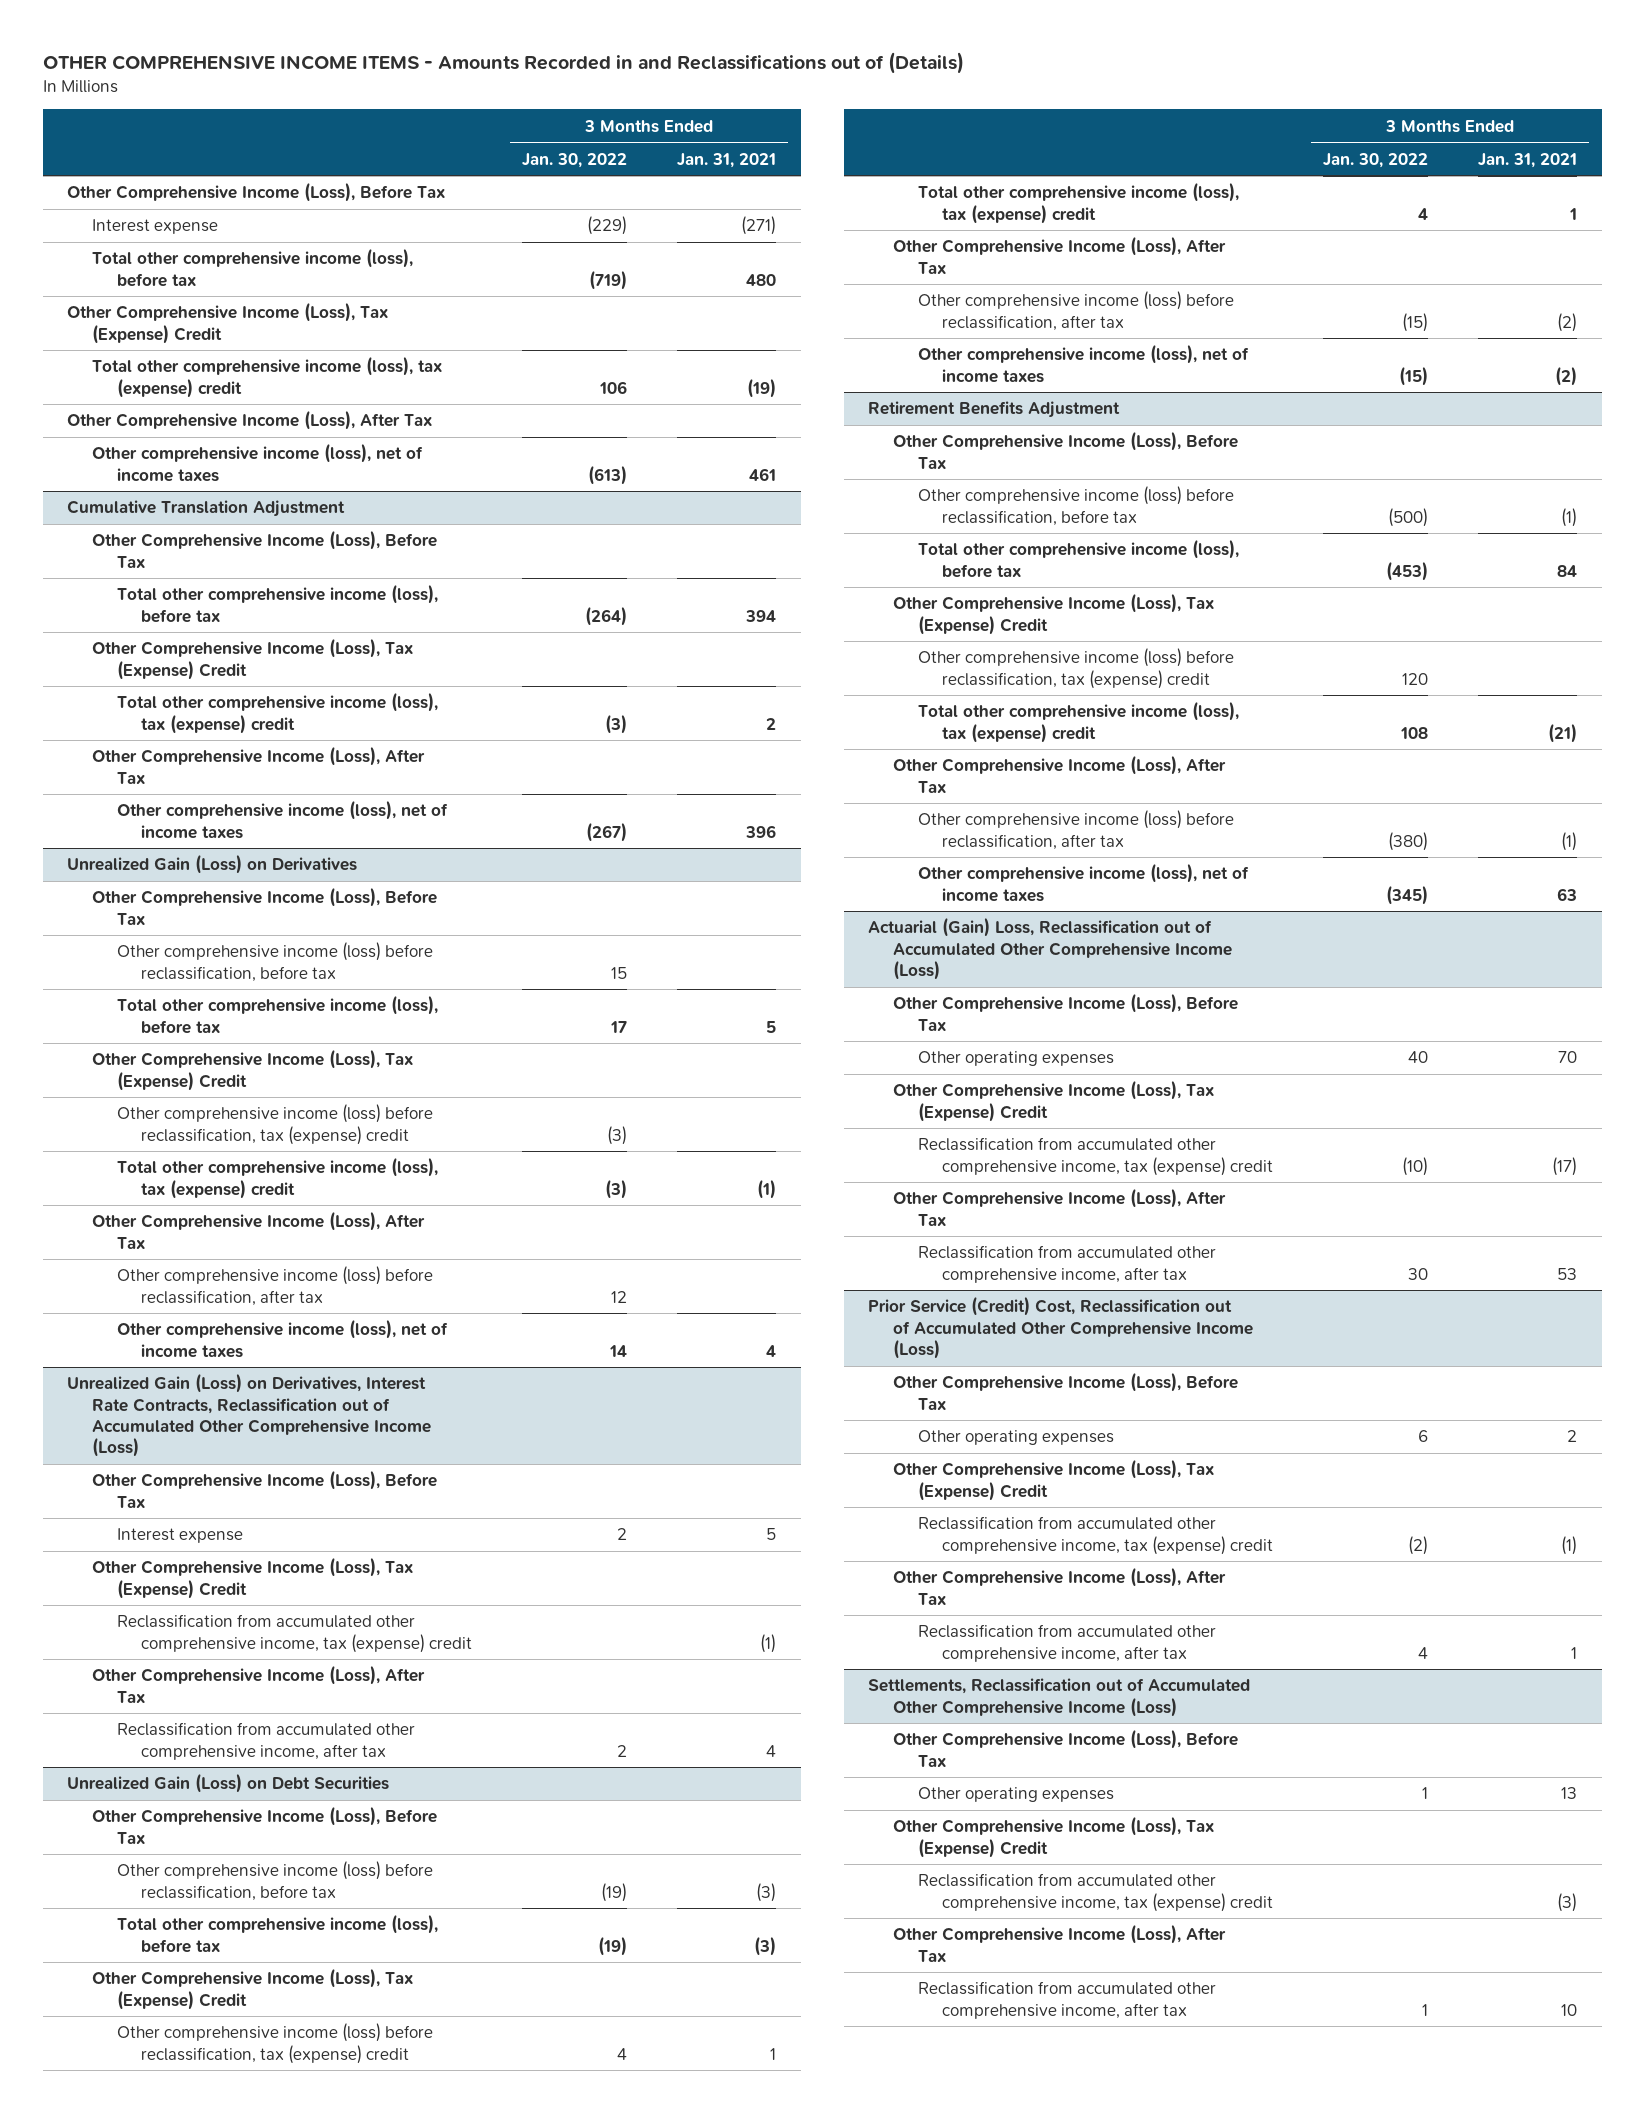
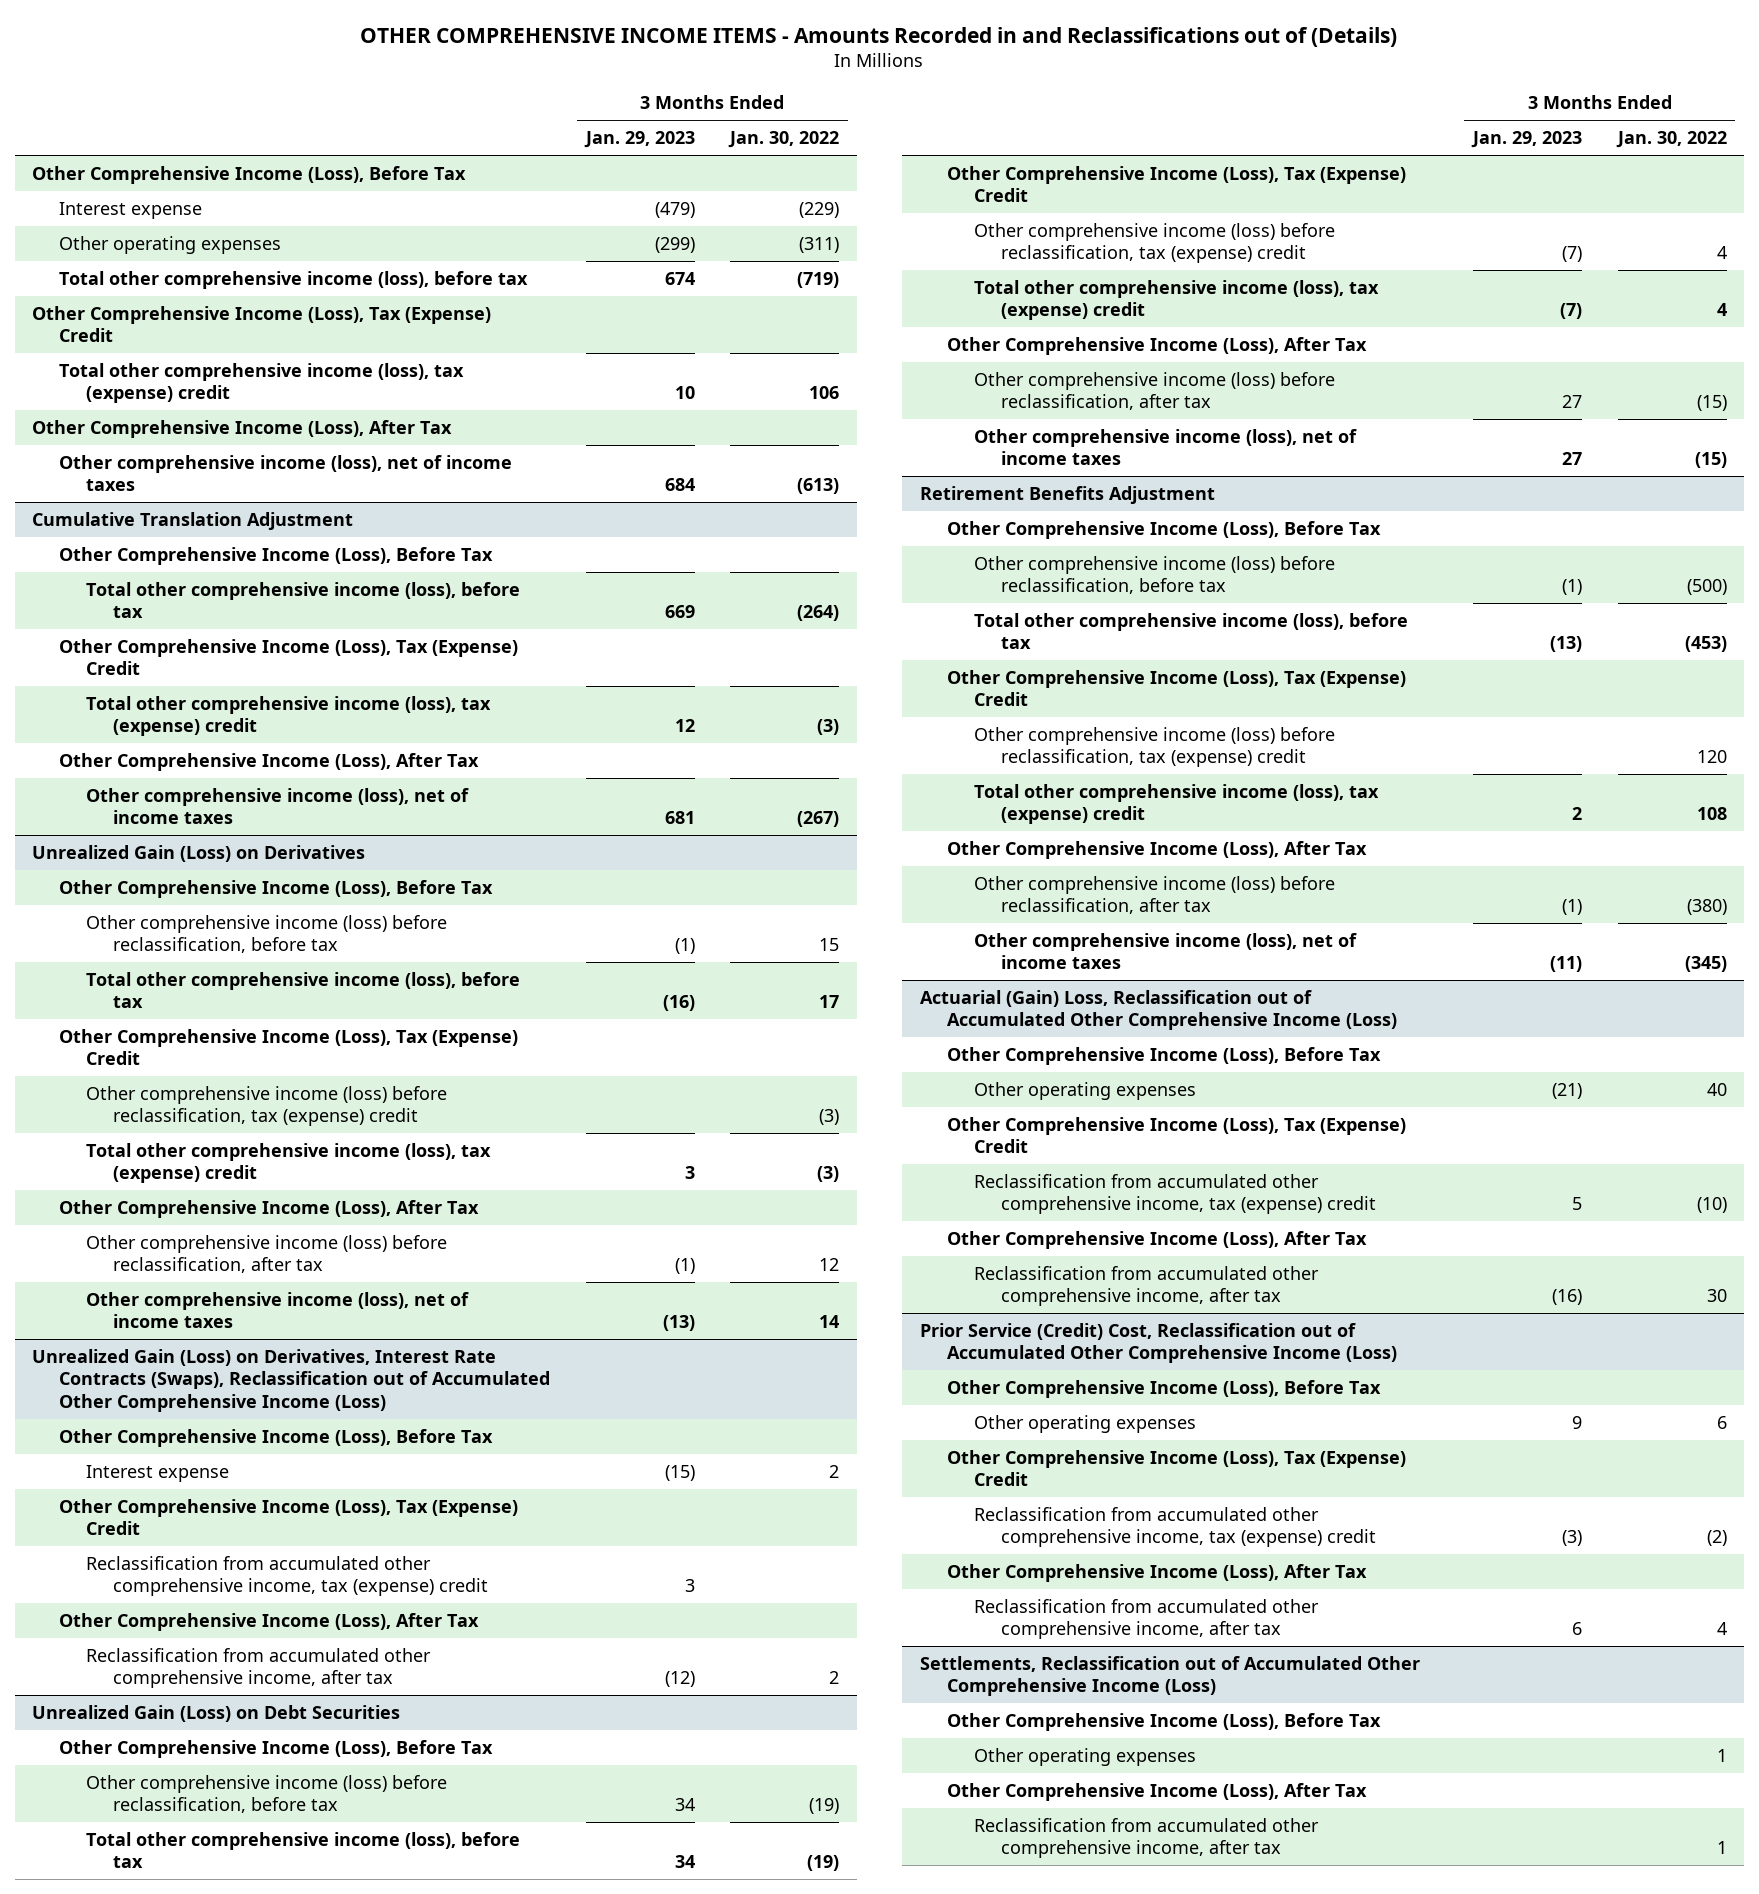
[676,152,776,168] Jan. 31, 2021 -> none
none -> [583,131,695,149] Jan. 29, 2023
none -> [59,236,282,255] Other operating expenses
[67,1373,431,1458] Unrealized Gain (Loss) on Derivatives, Interest Rate Contracts, Reclassification out of Accumulated Other Comprehensive Income (Loss) -> [32,1349,551,1412] Unrealized Gain (Loss) on Derivatives, Interest Rate Contracts (Swaps), Reclassification out of Accumulated Other Comprehensive Income (Loss)
[893,1816,1215,1858] Other Comprehensive Income (Loss), Tax (Expense) Credit -> none
[917,1873,1274,1912] Reclassification from accumulated other comprehensive income, tax (expense) credit -> none

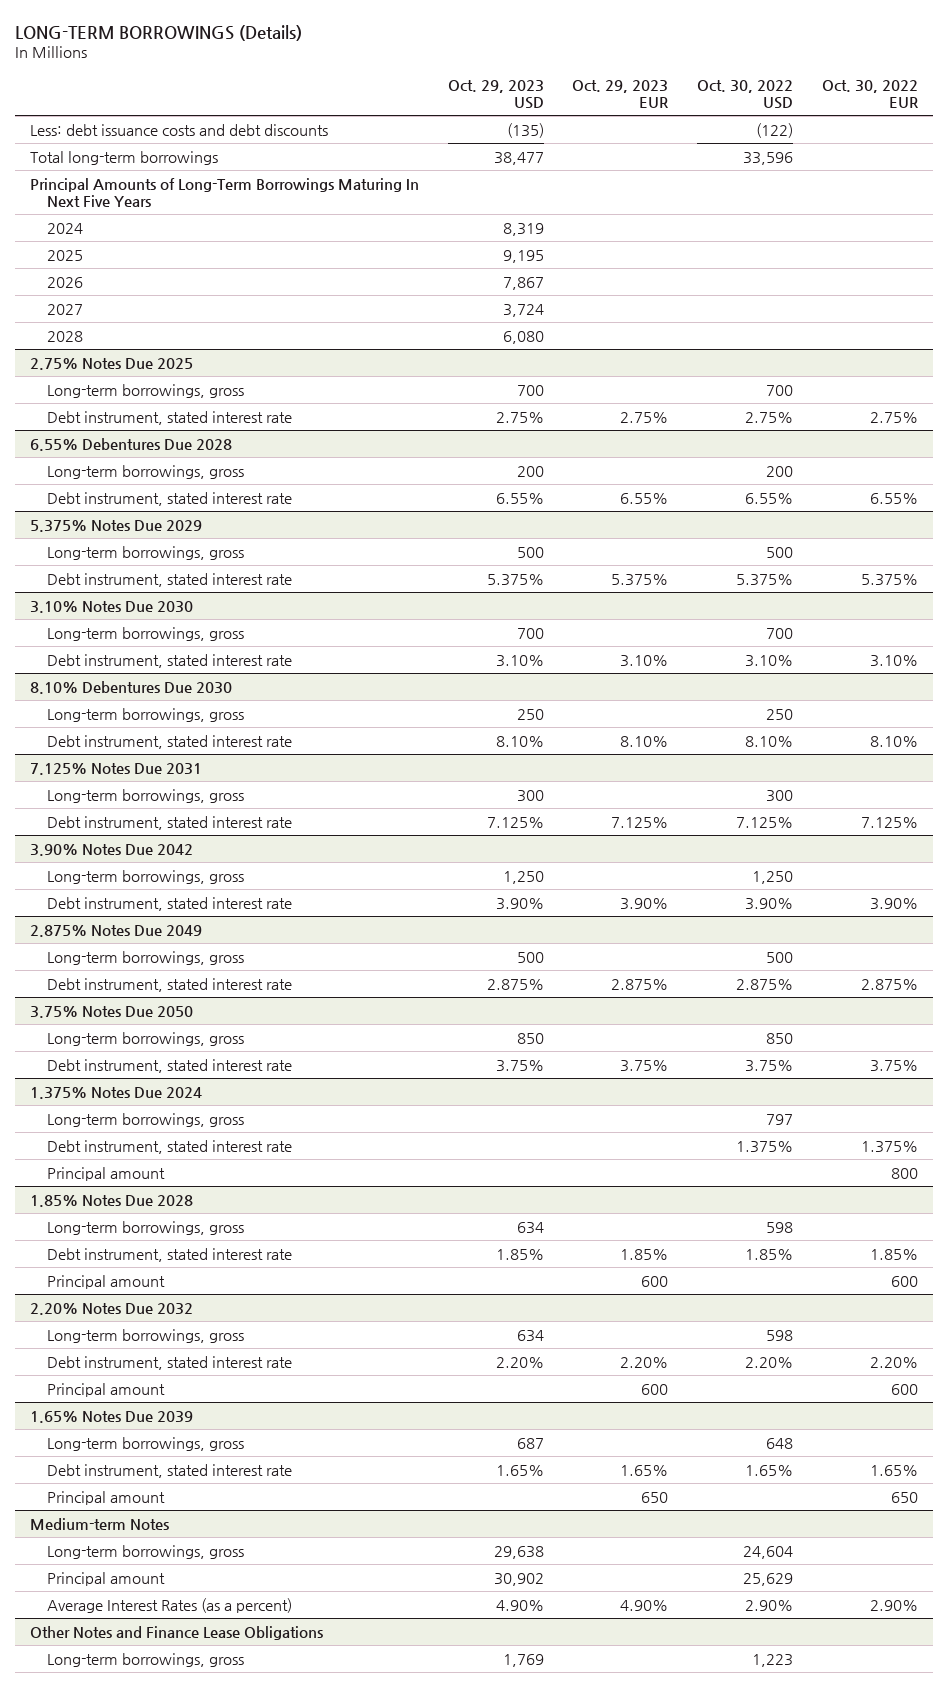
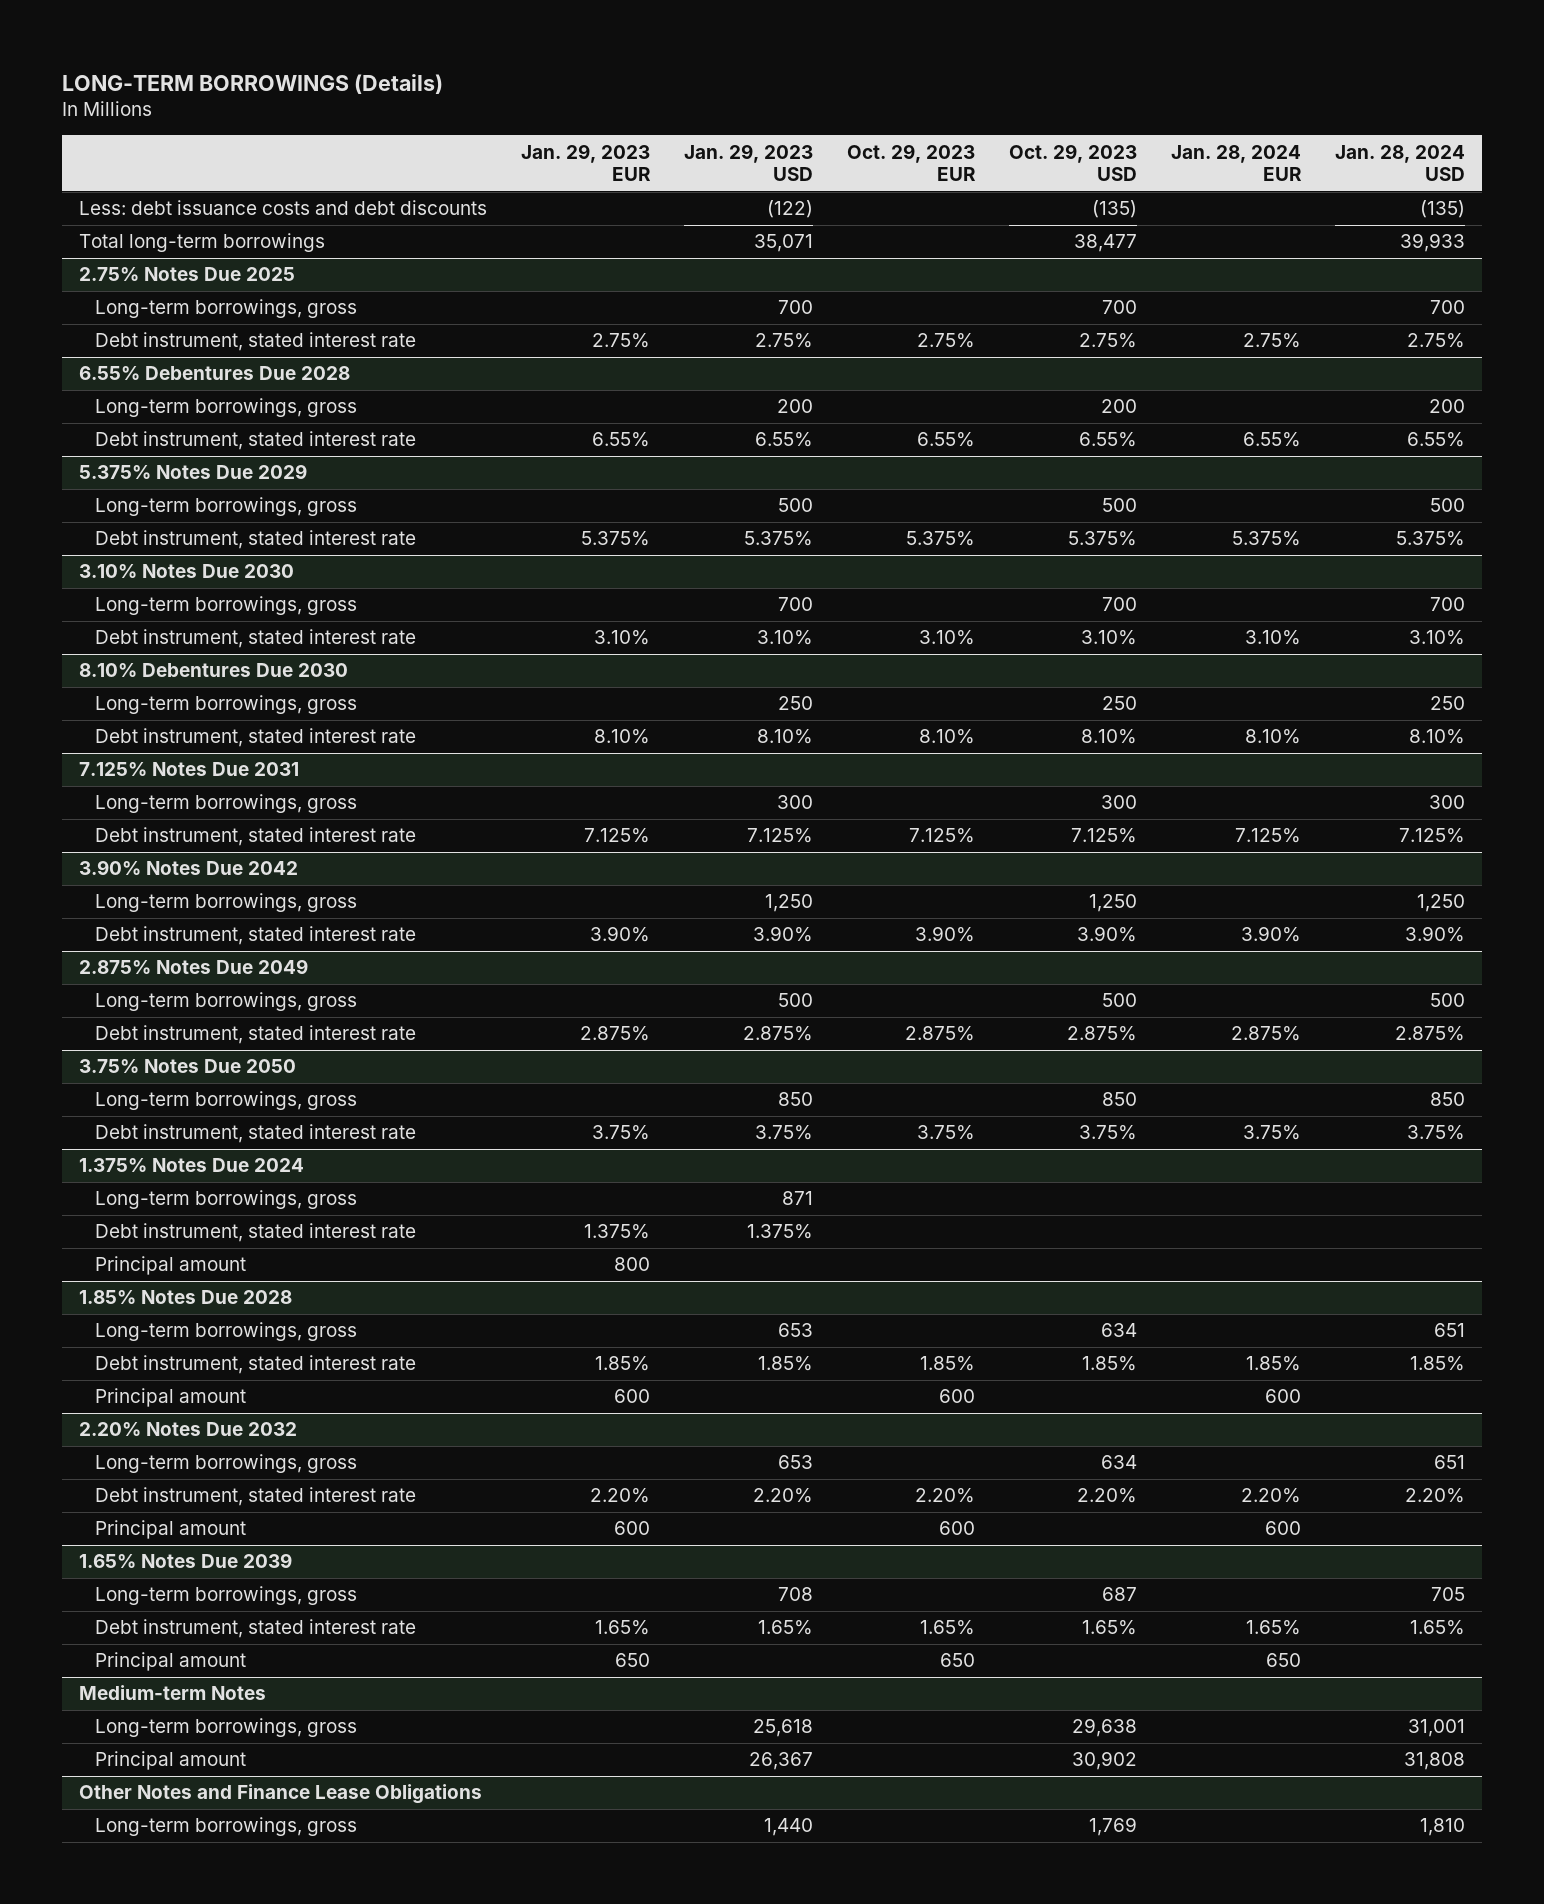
[697,79,794,109] Oct. 30, 2022 USD -> none
[822,79,920,108] Oct. 30, 2022 EUR -> none
none -> [520,143,651,181] Jan. 29, 2023 EUR
none -> [683,143,813,181] Jan. 29, 2023 USD
none -> [1171,144,1303,181] Jan. 28, 2024 EUR
none -> [1335,144,1466,181] Jan. 28, 2024 USD
[29,177,419,207] Principal Amounts of Long-Term Borrowings Maturing In Next Five Years -> none
[46,222,83,234] 2024 -> none
[46,249,83,261] 2025 -> none
[46,276,83,288] 2026 -> none
[46,303,83,315] 2027 -> none
[46,330,83,342] 2028 -> none
[46,1597,292,1613] Average Interest Rates (as a percent) -> none

